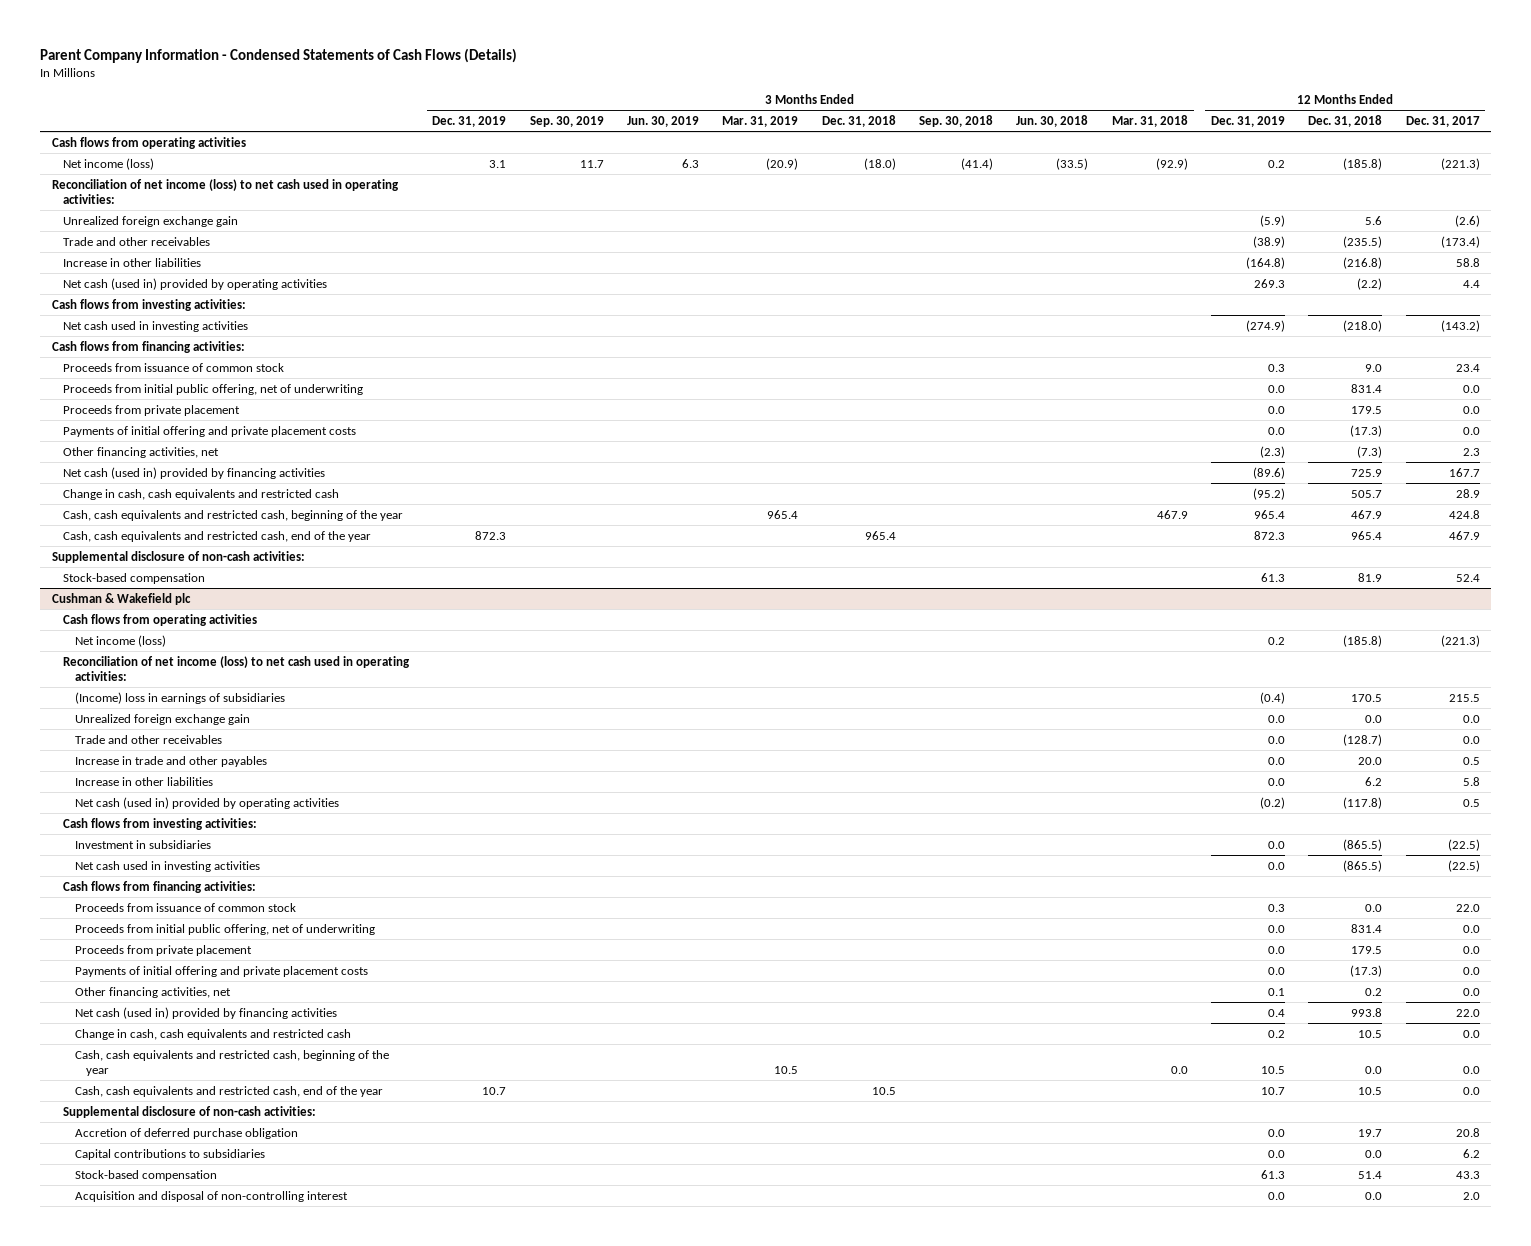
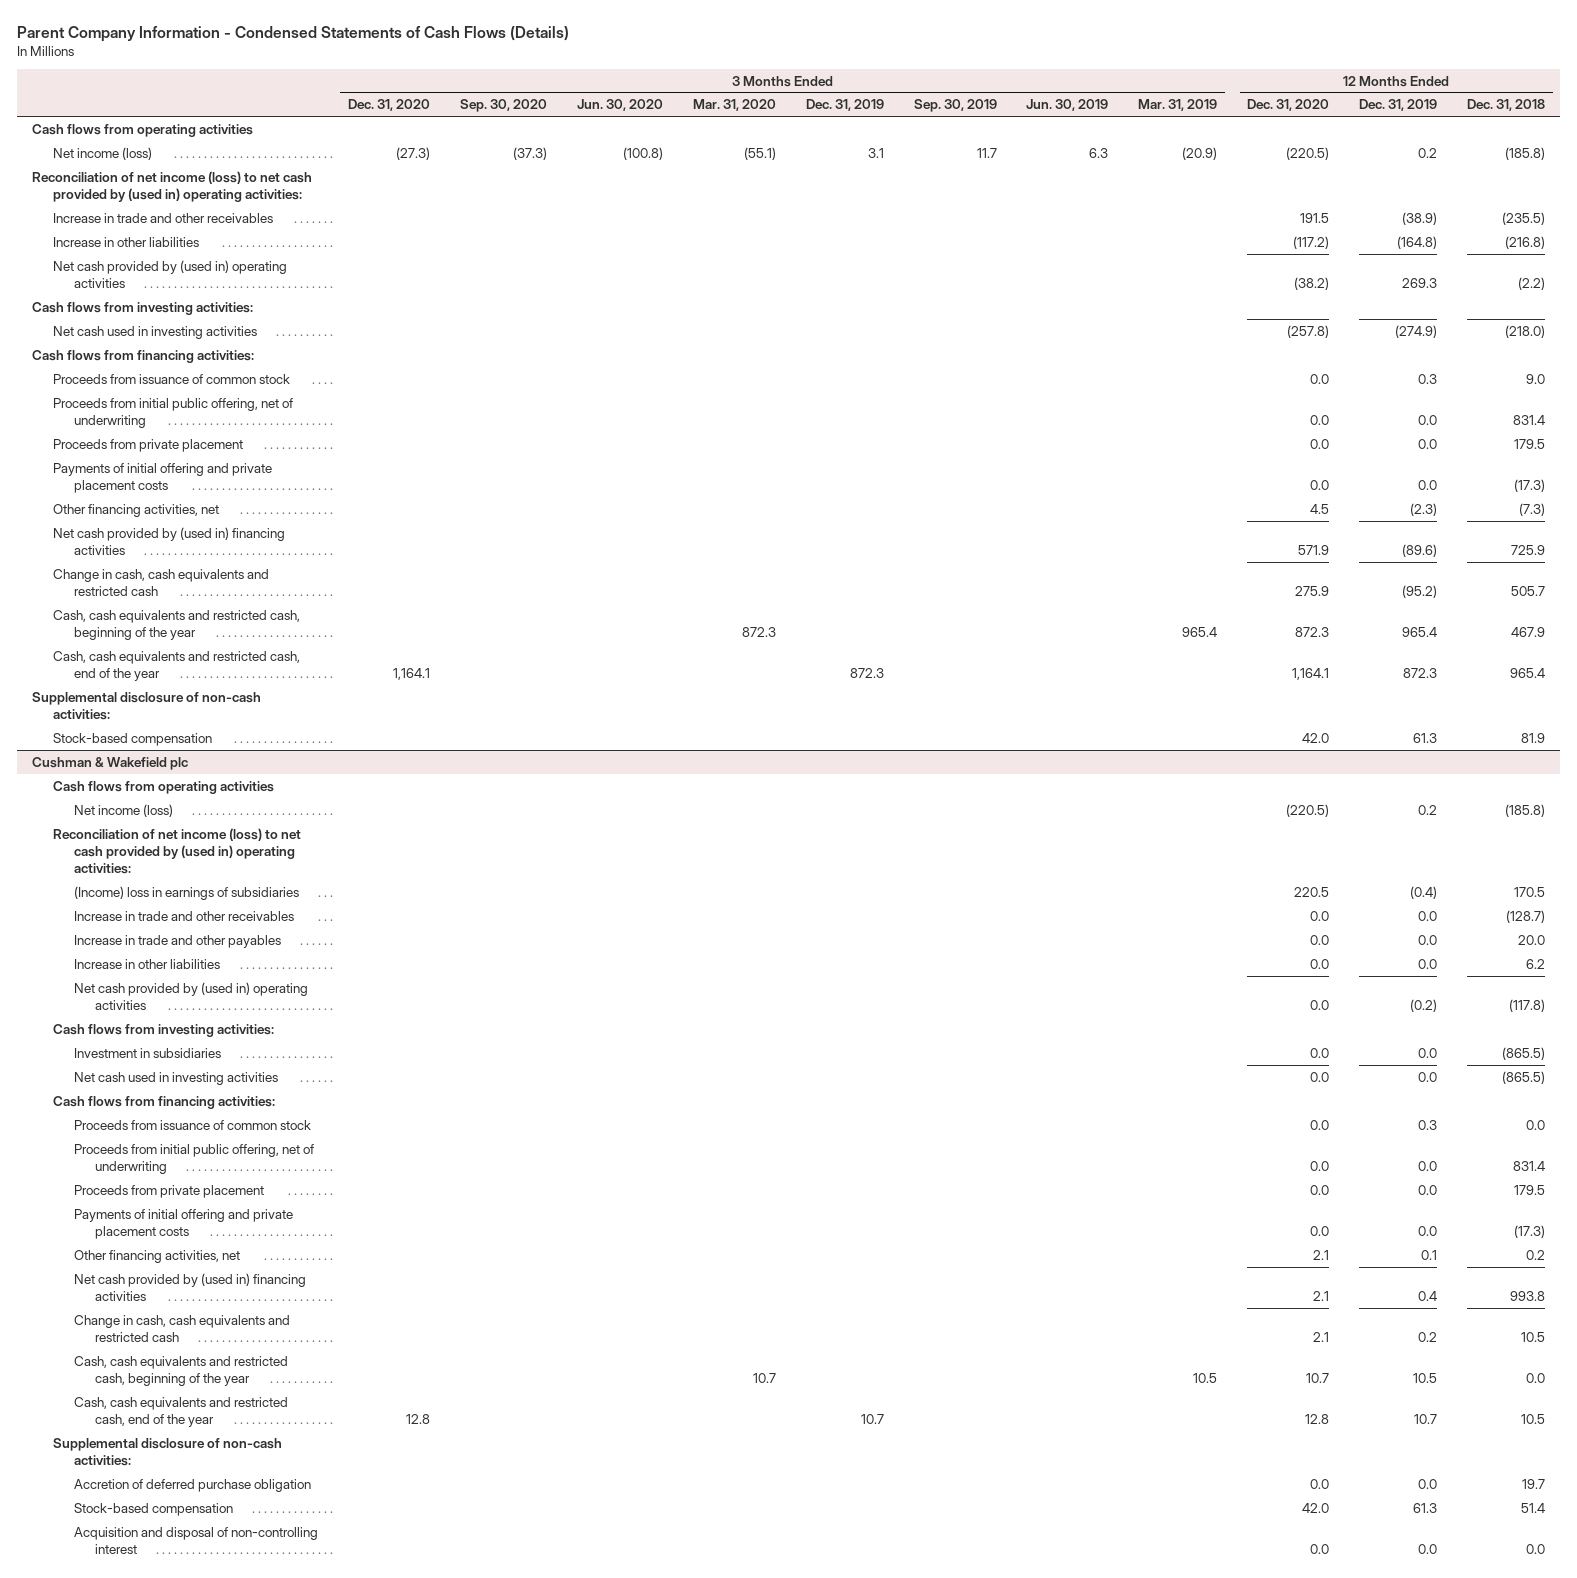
[821,115,896,128] Dec. 31, 2018 -> none
[919,115,994,128] Sep. 30, 2018 -> none
[1016,115,1089,128] Jun. 30, 2018 -> none
[1111,115,1188,128] Mar. 31, 2018 -> none
[1405,116,1480,128] Dec. 31, 2017 -> none
none -> [347,99,430,112] Dec. 31, 2020
none -> [459,99,547,113] Sep. 30, 2020
none -> [576,99,663,112] Jun. 30, 2020
none -> [692,99,776,112] Mar. 31, 2020
none -> [1247,99,1330,112] Dec. 31, 2020
[63,215,239,227] Unrealized foreign exchange gain -> none
[51,178,399,204] Reconciliation of net income (loss) to net cash used in operating activities: -> [32,170,313,202] Reconciliation of net income (loss) to net cash provided by (used in) operating activities:
[63,236,211,246] Trade and other receivables -> [53,212,274,223] Increase in trade and other receivables
[63,277,328,290] Net cash (used in) provided by operating activities -> [53,259,288,288] Net cash provided by (used in) operating activities
[63,466,326,479] Net cash (used in) provided by financing activities -> [53,526,286,555] Net cash provided by (used in) financing activities
[63,655,411,681] Reconciliation of net income (loss) to net cash used in operating activities: -> [53,827,302,874] Reconciliation of net income (loss) to net cash provided by (used in) operating activities:
[74,713,250,725] Unrealized foreign exchange gain -> none
[74,734,222,744] Trade and other receivables -> [73,910,294,921] Increase in trade and other receivables
[74,796,339,809] Net cash (used in) provided by operating activities -> [73,981,308,1010] Net cash provided by (used in) operating activities
[74,1006,337,1019] Net cash (used in) provided by financing activities -> [73,1272,306,1301] Net cash provided by (used in) financing activities
[74,1148,265,1160] Capital contributions to subsidiaries -> none

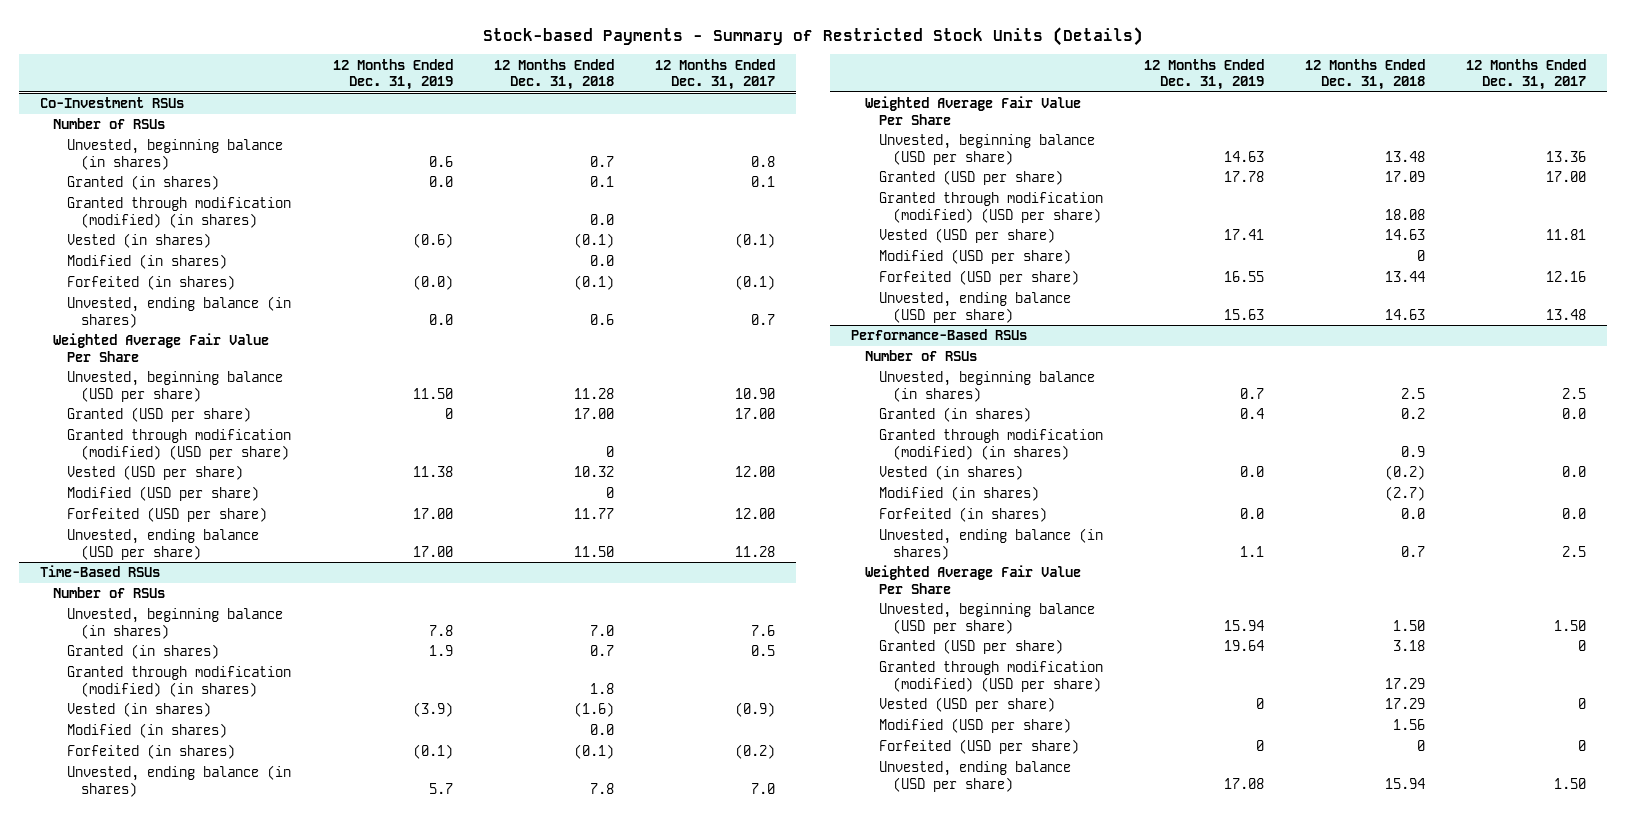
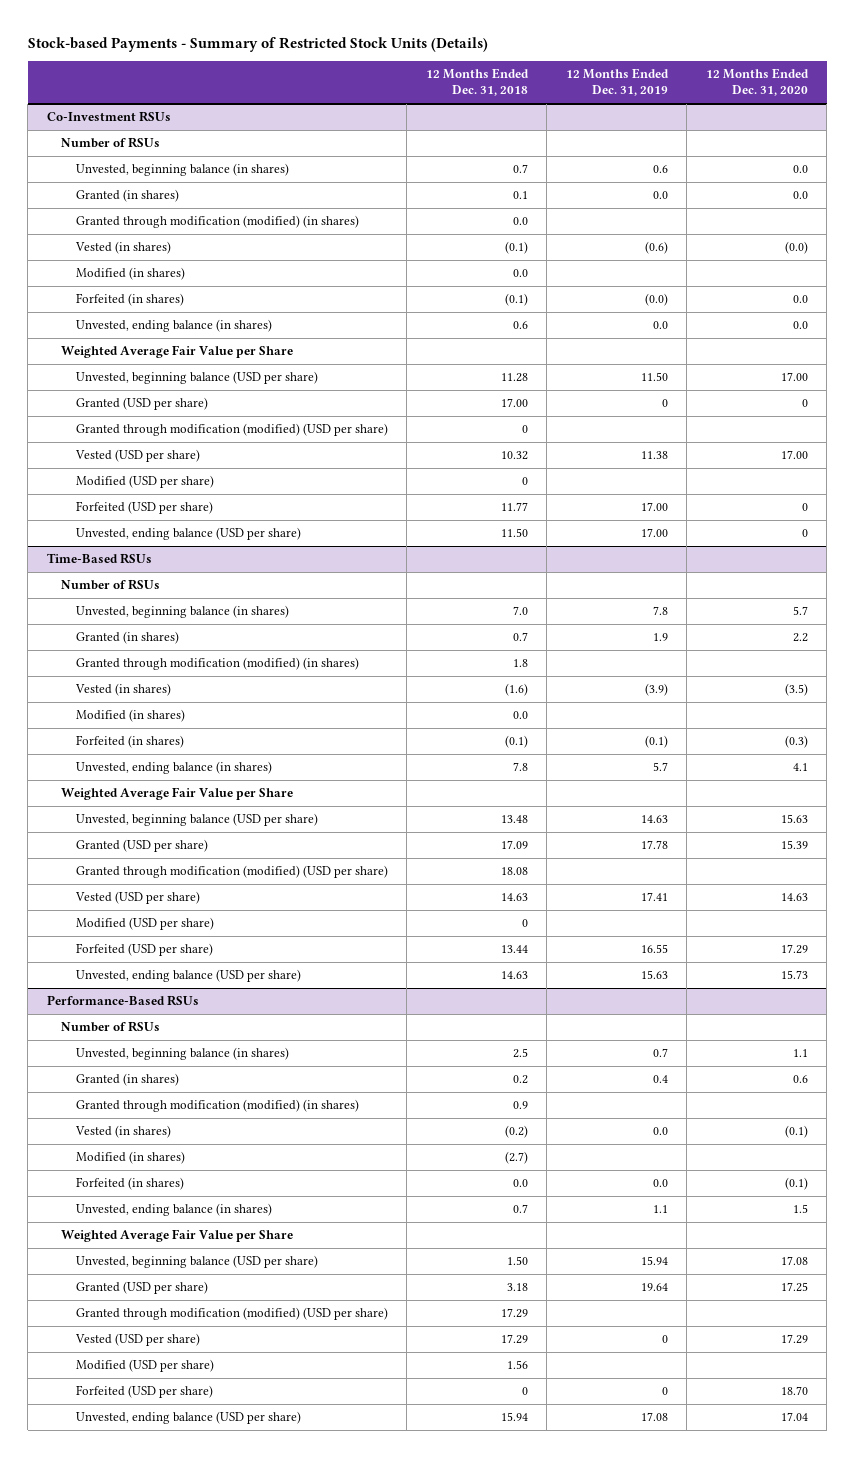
[654,58,775,91] 12 Months Ended Dec. 31, 2017 -> none
none -> [705,67,809,97] 12 Months Ended Dec. 31, 2020
[53,333,270,362] Weighted Average Fair Value Per Share -> [61,345,294,359] Weighted Average Fair Value per Share
[864,96,1081,125] Weighted Average Fair Value Per Share -> [61,787,294,801] Weighted Average Fair Value per Share
[864,565,1081,594] Weighted Average Fair Value Per Share -> [61,1229,294,1243] Weighted Average Fair Value per Share

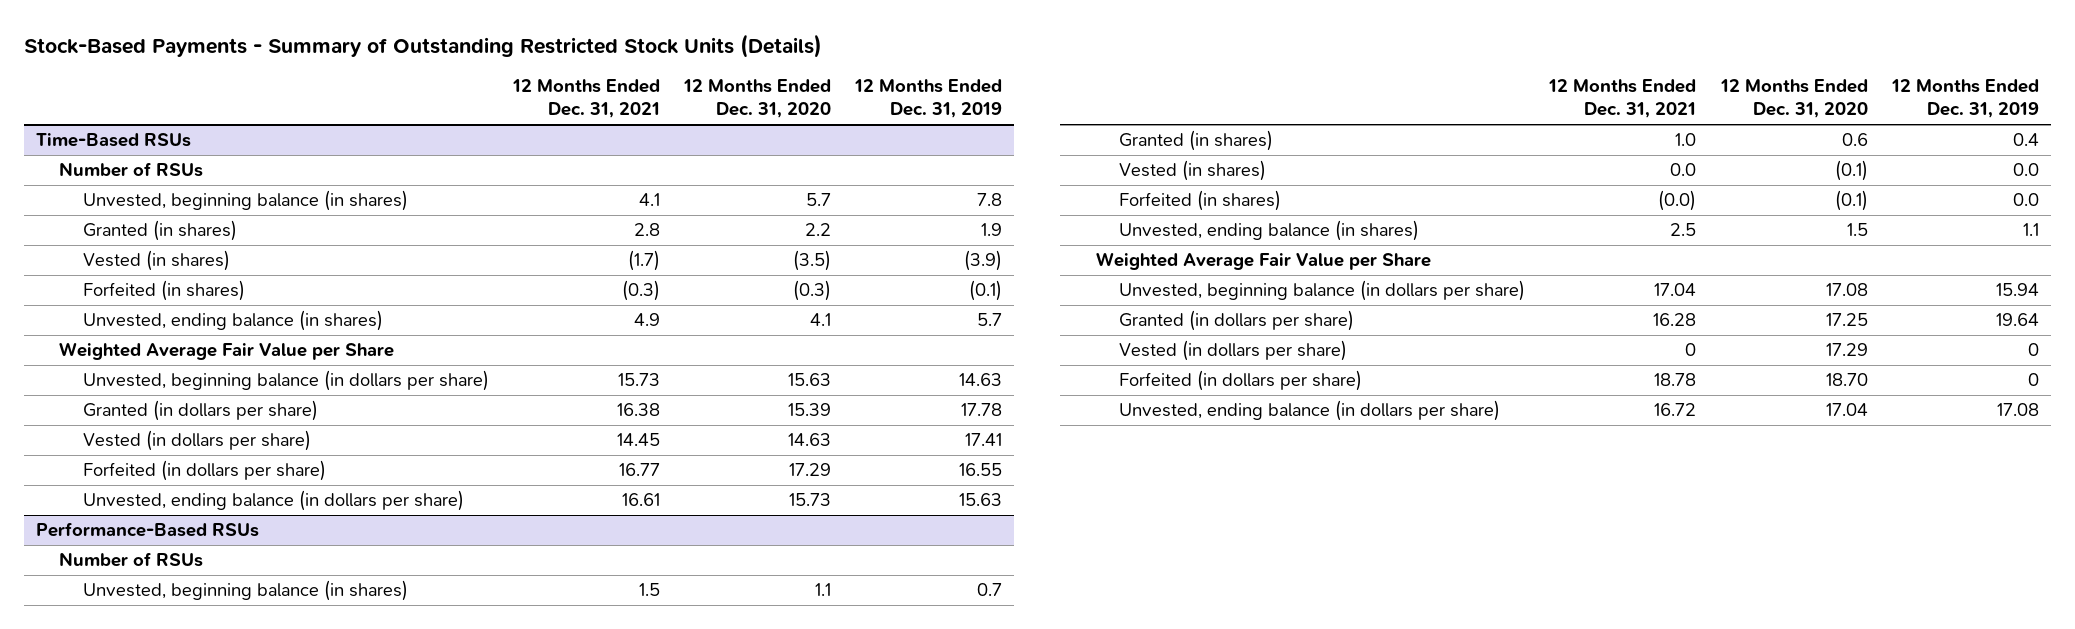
[27,36,488,52] Stock-based Payments - Summary of Restricted Stock Units (Details) -> [23,33,822,58] Stock-Based Payments - Summary of Outstanding Restricted Stock Units (Details)
[425,67,529,97] 12 Months Ended Dec. 31, 2018 -> none
none -> [511,79,660,119] 12 Months Ended Dec. 31, 2021
[46,111,171,123] Co-Investment RSUs -> none
[61,137,161,149] Number of RSUs -> none
[75,163,289,177] Unvested, beginning balance (in shares) -> none
[75,189,179,203] Granted (in shares) -> none
[75,215,359,229] Granted through modification (modified) (in shares) -> none
[74,241,171,255] Vested (in shares) -> none
[75,267,185,281] Modified (in shares) -> none
[75,293,184,307] Forfeited (in shares) -> none
[75,319,272,333] Unvested, ending balance (in shares) -> none
[61,345,294,359] Weighted Average Fair Value per Share -> none
[75,371,318,385] Unvested, beginning balance (USD per share) -> none
[75,397,208,411] Granted (USD per share) -> none
[75,423,388,437] Granted through modification (modified) (USD per share) -> none
[74,449,200,463] Vested (USD per share) -> none
[75,475,214,489] Modified (USD per share) -> none
[75,501,213,515] Forfeited (USD per share) -> none
[75,527,301,541] Unvested, ending balance (USD per share) -> none
[75,657,359,671] Granted through modification (modified) (in shares) -> none
[75,709,185,723] Modified (in shares) -> none
[75,865,388,879] Granted through modification (modified) (USD per share) -> none
[75,917,214,931] Modified (USD per share) -> none
[75,813,318,827] Unvested, beginning balance (USD per share) -> [82,370,489,392] Unvested, beginning balance (in dollars per share)
[75,839,208,853] Granted (USD per share) -> [82,400,318,422] Granted (in dollars per share)
[74,891,200,905] Vested (USD per share) -> [82,430,311,452] Vested (in dollars per share)
[75,943,213,957] Forfeited (USD per share) -> [82,460,326,482] Forfeited (in dollars per share)
[75,969,301,983] Unvested, ending balance (USD per share) -> [82,490,464,512] Unvested, ending balance (in dollars per share)
[75,1099,359,1113] Granted through modification (modified) (in shares) -> none
[75,1151,185,1165] Modified (in shares) -> none
[75,1307,388,1321] Granted through modification (modified) (USD per share) -> none
[75,1359,214,1373] Modified (USD per share) -> none
[75,1255,318,1269] Unvested, beginning balance (USD per share) -> [1118,280,1525,302] Unvested, beginning balance (in dollars per share)
[75,1281,208,1295] Granted (USD per share) -> [1118,310,1354,332] Granted (in dollars per share)
[74,1333,200,1347] Vested (USD per share) -> [1118,340,1347,362] Vested (in dollars per share)
[75,1385,213,1399] Forfeited (USD per share) -> [1118,370,1362,392] Forfeited (in dollars per share)
[75,1411,301,1425] Unvested, ending balance (USD per share) -> [1118,400,1500,422] Unvested, ending balance (in dollars per share)

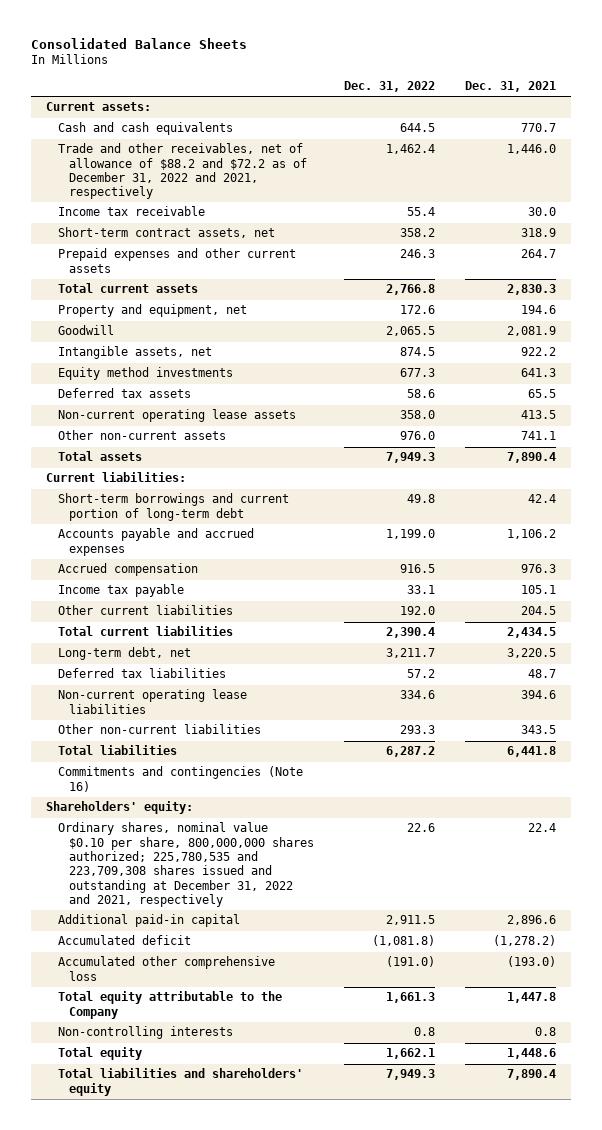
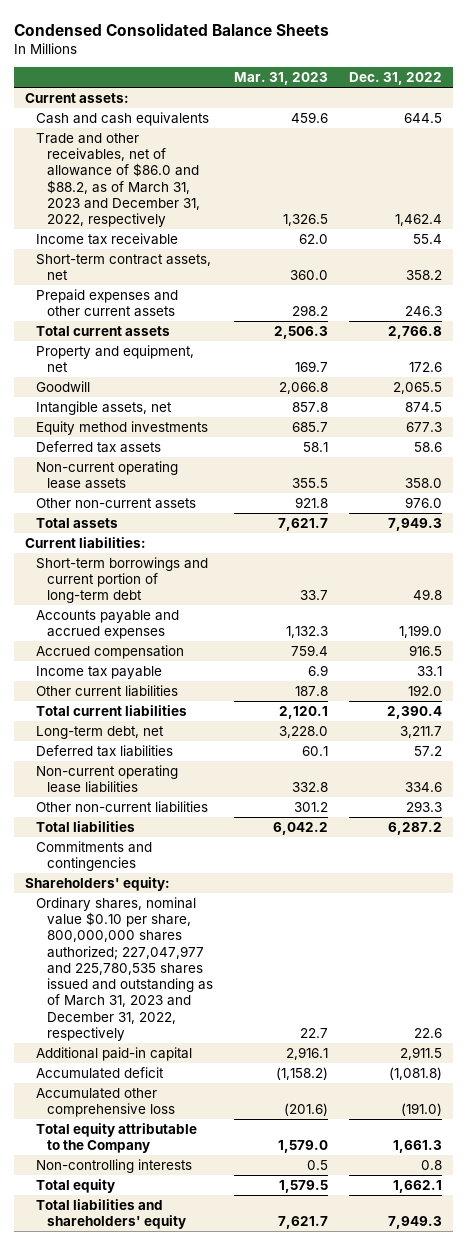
[30,37,247,49] Consolidated Balance Sheets -> [14,22,330,36] Condensed Consolidated Balance Sheets
[465,81,557,93] Dec. 31, 2021 -> none
none -> [233,72,328,86] Mar. 31, 2023
[57,143,308,200] Trade and other receivables, net of allowance of $88.2 and $72.2 as of December 31, 2022 and 2021, respectively -> [35,132,200,228] Trade and other receivables, net of allowance of $86.0 and $88.2, as of March 31, 2023 and December 31, 2022, respectively
[57,766,303,792] Commitments and contingencies (Note 16) -> [35,840,152,872] Commitments and contingencies
[57,822,315,907] Ordinary shares, nominal value $0.10 per share, 800,000,000 shares authorized; 225,780,535 and 223,709,308 shares issued and outstanding at December 31, 2022 and 2021, respectively -> [35,896,213,1042] Ordinary shares, nominal value $0.10 per share, 800,000,000 shares authorized; 227,047,977 and 225,780,535 shares issued and outstanding as of March 31, 2023 and December 31, 2022, respectively

